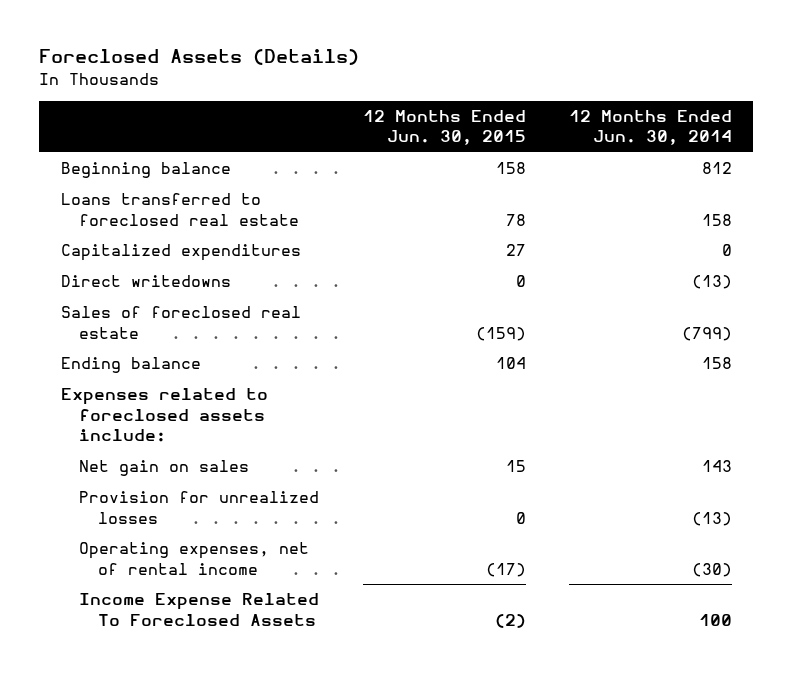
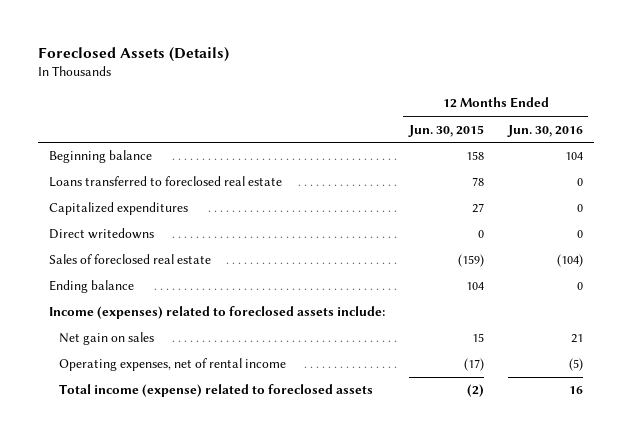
[568,110,732,146] 12 Months Ended Jun. 30, 2014 -> none
none -> [506,124,583,137] Jun. 30, 2016
[60,388,268,443] Expenses related to foreclosed assets include: -> [49,306,386,320] Income (expenses) related to foreclosed assets include:
[79,491,320,524] Provision for unrealized losses -> none
[79,593,320,626] Income Expense Related To Foreclosed Assets -> [58,384,373,398] Total income (expense) related to foreclosed assets

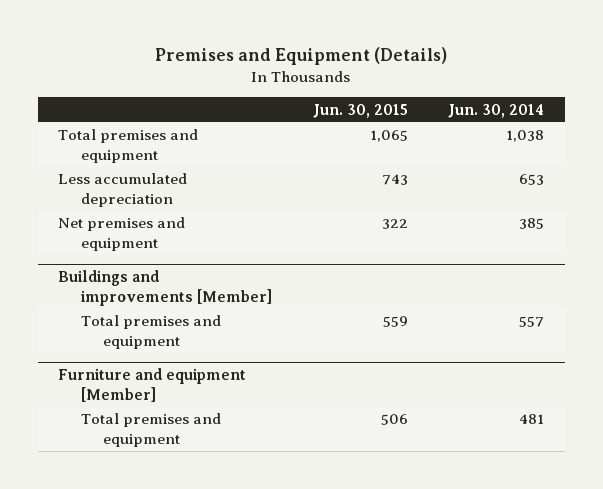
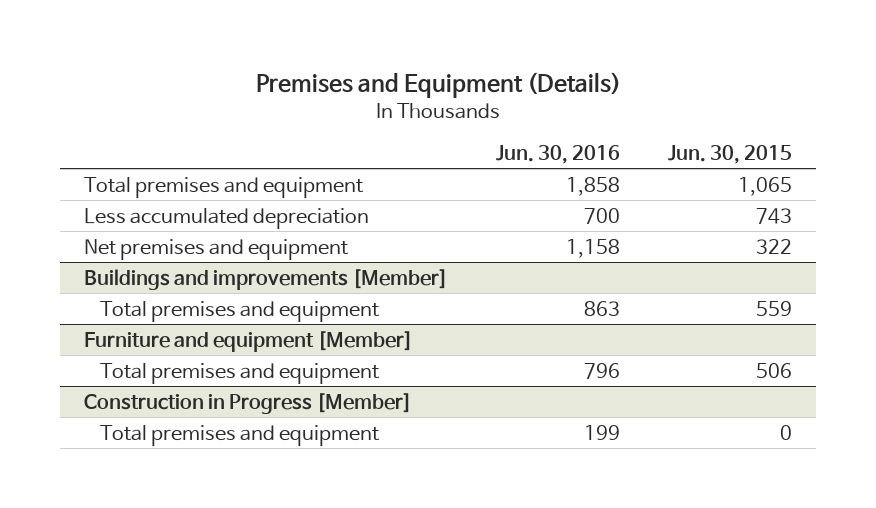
[448,103,545,118] Jun. 30, 2014 -> none
none -> [496,145,621,165] Jun. 30, 2016
none -> [84,392,413,414] Construction in Progress [Member]
none -> [100,424,380,446] Total premises and equipment

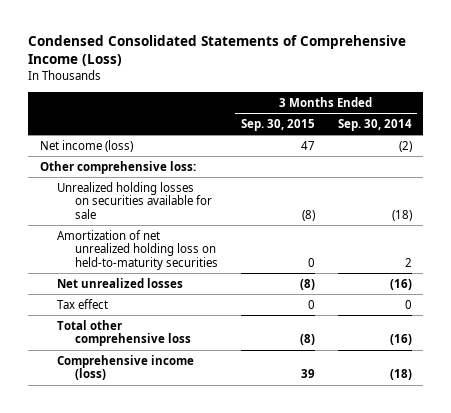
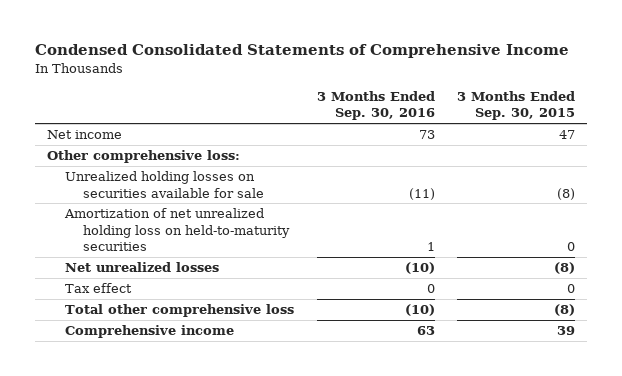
[28,35,407,67] Condensed Consolidated Statements of Comprehensive Income (Loss) -> [35,44,570,59] Condensed Consolidated Statements of Comprehensive Income
[337,118,412,131] Sep. 30, 2014 -> none
none -> [316,90,435,121] 3 Months Ended Sep. 30, 2016
[39,139,133,152] Net income (loss) -> [46,130,122,140] Net income
[57,354,195,381] Comprehensive income (loss) -> [64,325,234,339] Comprehensive income

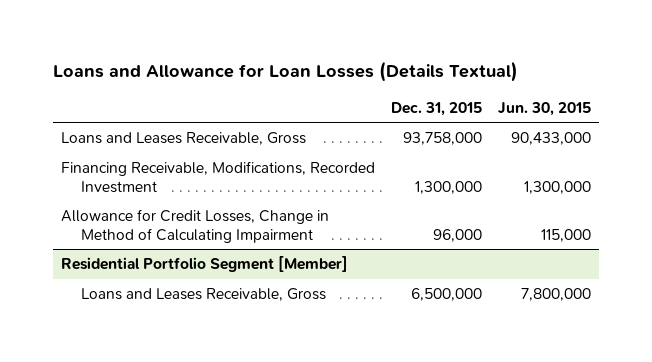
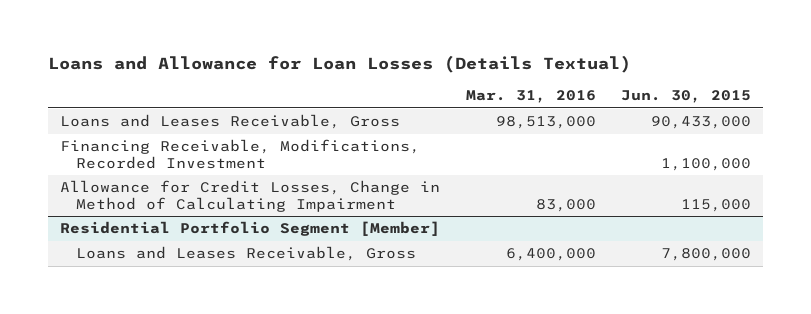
[390,101,482,116] Dec. 31, 2015 -> none
none -> [465,90,596,104] Mar. 31, 2016
[523,180,591,194] 1,300,000 -> [660,157,751,171] 1,100,000

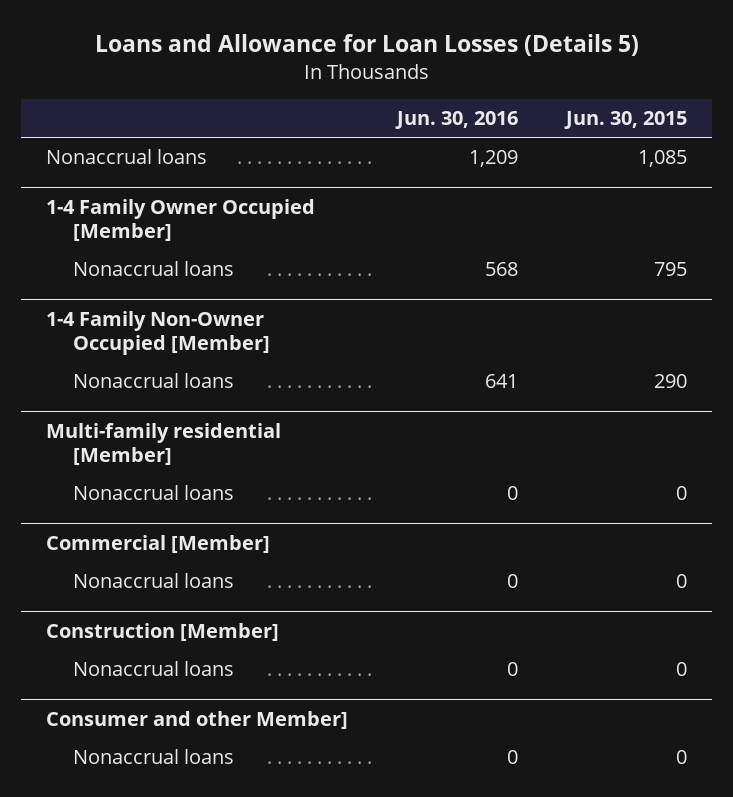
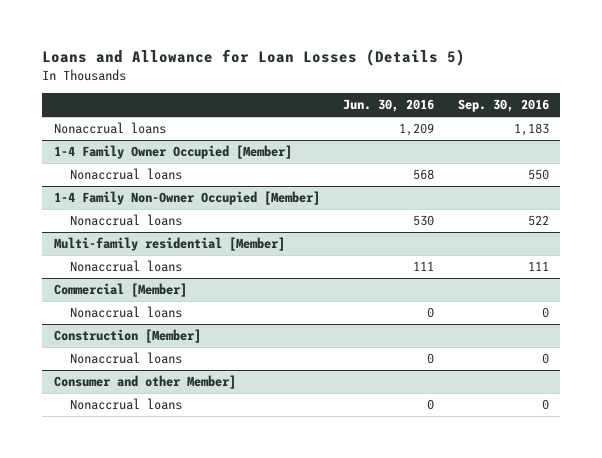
[564,111,688,130] Jun. 30, 2015 -> none
none -> [457,99,549,113] Sep. 30, 2016
[484,374,518,389] 641 -> [413,215,435,227] 530
[506,486,518,501] 0 -> [413,261,435,272] 111

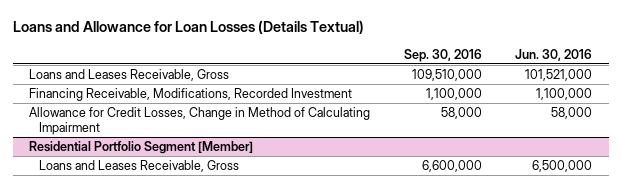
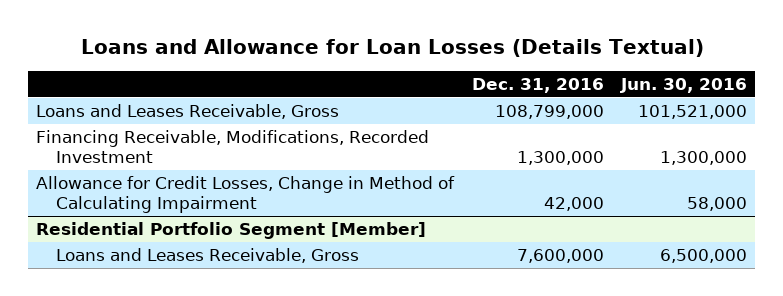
[403,49,482,63] Sep. 30, 2016 -> none
none -> [471,78,604,94] Dec. 31, 2016
[536,88,593,101] 1,100,000 -> [659,151,747,166] 1,300,000

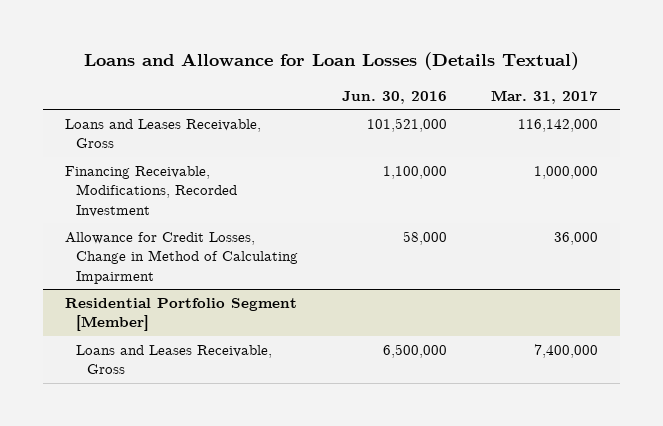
[471,78,604,94] Dec. 31, 2016 -> none
none -> [491,89,599,104] Mar. 31, 2017
[659,151,747,166] 1,300,000 -> [383,166,448,180] 1,100,000

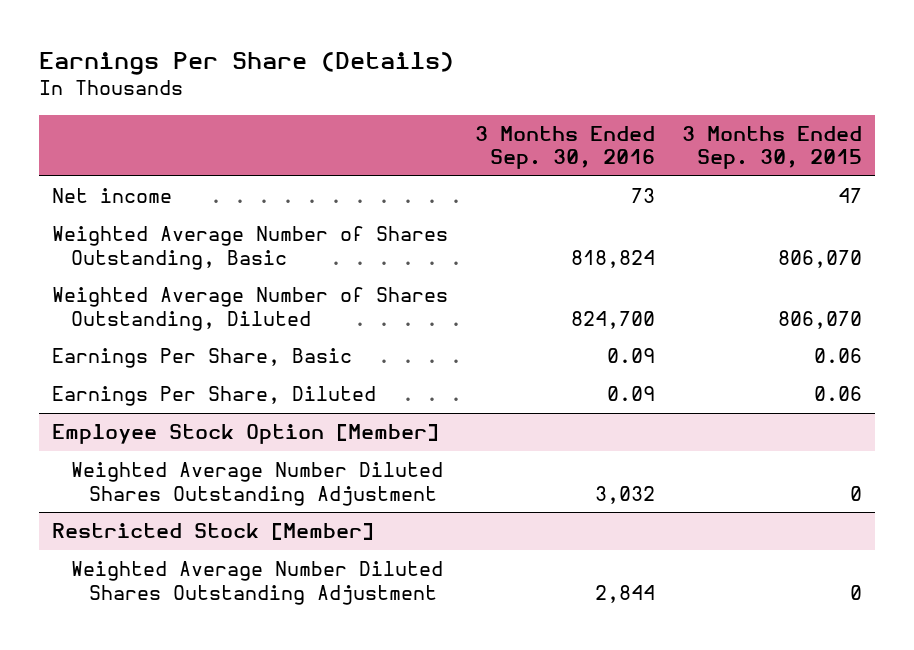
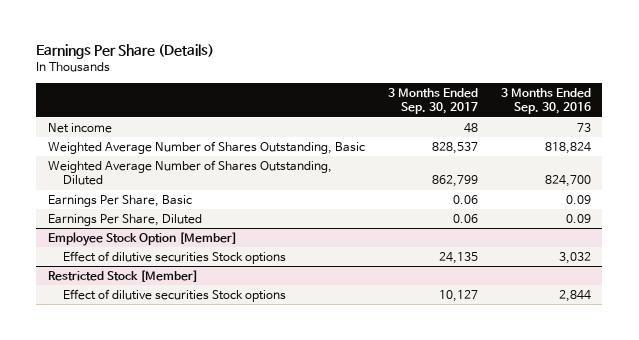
[681,125,862,170] 3 Months Ended Sep. 30, 2015 -> none
none -> [387,87,478,115] 3 Months Ended Sep. 30, 2017
[70,462,443,506] Weighted Average Number Diluted Shares Outstanding Adjustment -> [63,250,287,264] Effect of dilutive securities Stock options
[70,561,443,605] Weighted Average Number Diluted Shares Outstanding Adjustment -> [63,288,287,302] Effect of dilutive securities Stock options

